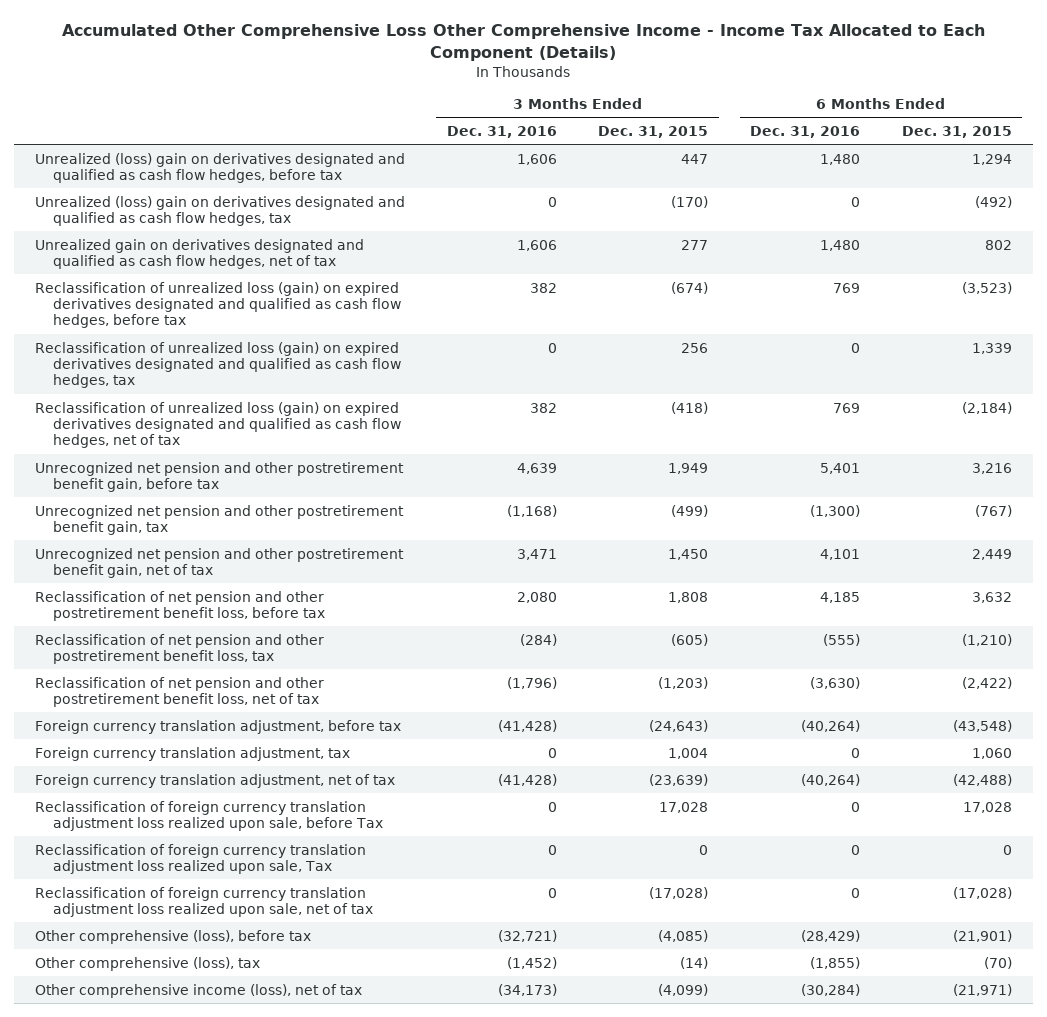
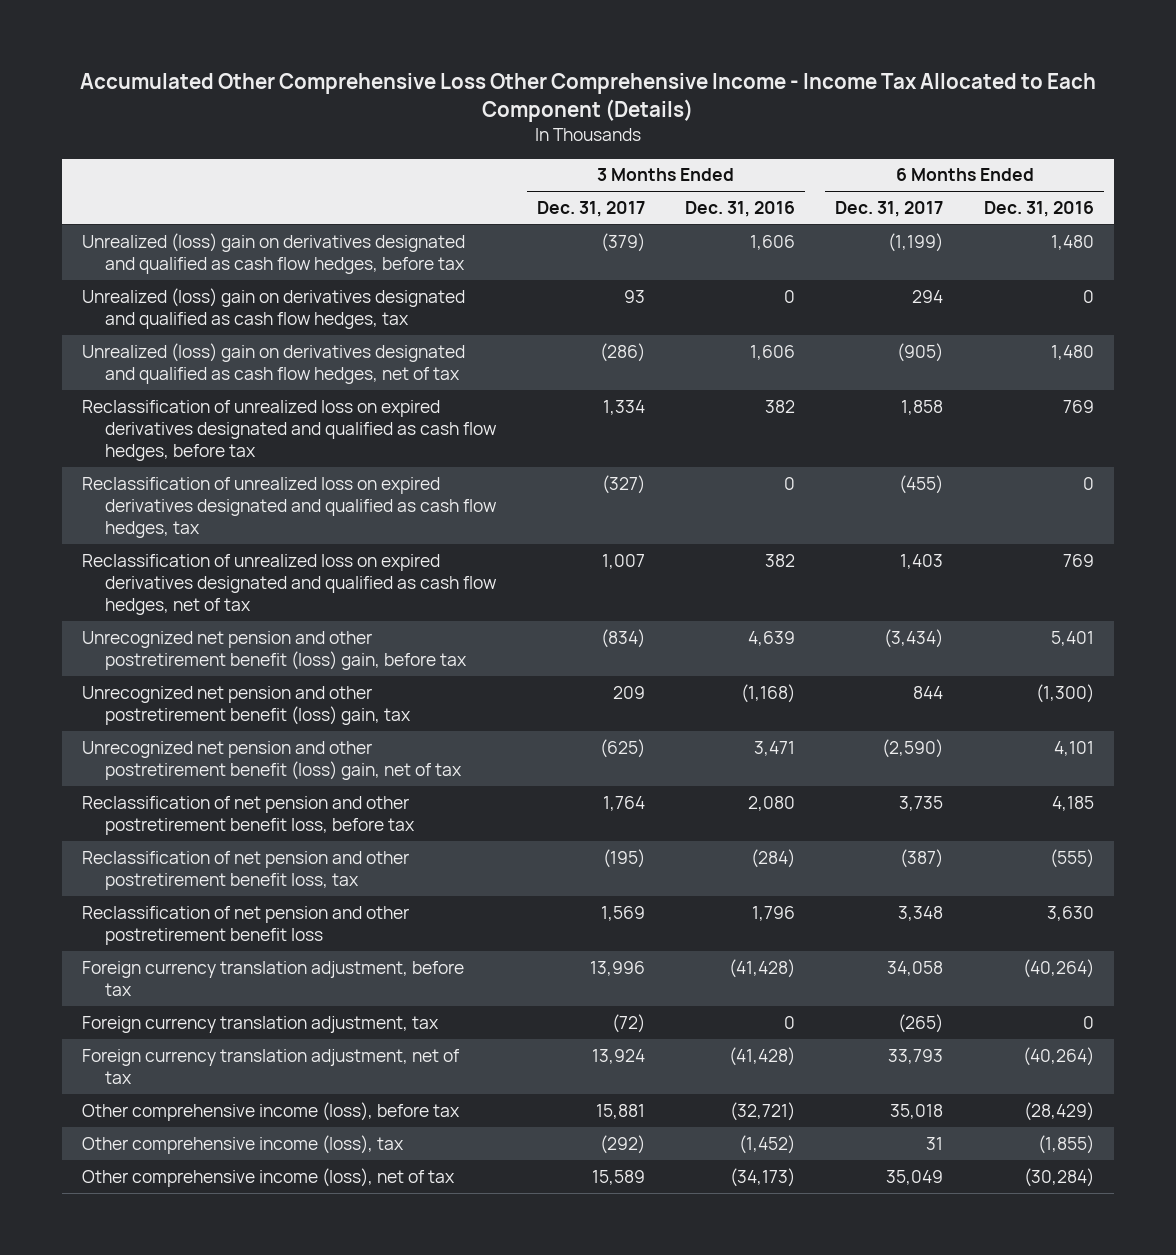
[598,126,709,139] Dec. 31, 2015 -> none
[901,126,1012,139] Dec. 31, 2015 -> none
none -> [536,200,645,217] Dec. 31, 2017
none -> [835,200,944,217] Dec. 31, 2017
[35,238,365,269] Unrealized gain on derivatives designated and qualified as cash flow hedges, net of tax -> [82,342,466,384] Unrealized (loss) gain on derivatives designated and qualified as cash flow hedges, net of tax
[35,281,402,329] Reclassification of unrealized loss (gain) on expired derivatives designated and qualified as cash flow hedges, before tax -> [82,399,498,461] Reclassification of unrealized loss on expired derivatives designated and qualified as cash flow hedges, before tax
[35,341,402,389] Reclassification of unrealized loss (gain) on expired derivatives designated and qualified as cash flow hedges, tax -> [82,476,498,538] Reclassification of unrealized loss on expired derivatives designated and qualified as cash flow hedges, tax
[35,401,402,449] Reclassification of unrealized loss (gain) on expired derivatives designated and qualified as cash flow hedges, net of tax -> [82,553,498,615] Reclassification of unrealized loss on expired derivatives designated and qualified as cash flow hedges, net of tax
[35,461,405,492] Unrecognized net pension and other postretirement benefit gain, before tax -> [82,630,468,670] Unrecognized net pension and other postretirement benefit (loss) gain, before tax
[35,504,405,535] Unrecognized net pension and other postretirement benefit gain, tax -> [82,685,412,725] Unrecognized net pension and other postretirement benefit (loss) gain, tax
[35,547,405,578] Unrecognized net pension and other postretirement benefit gain, net of tax -> [82,740,463,780] Unrecognized net pension and other postretirement benefit (loss) gain, net of tax
[35,676,325,707] Reclassification of net pension and other postretirement benefit loss, net of tax -> [82,905,410,945] Reclassification of net pension and other postretirement benefit loss
[506,676,557,689] (1,796) -> [752,905,796,921] 1,796
[810,676,861,689] (3,630) -> [1046,905,1094,921] 3,630
[35,800,384,831] Reclassification of foreign currency translation adjustment loss realized upon sale, before Tax -> none
[35,843,367,874] Reclassification of foreign currency translation adjustment loss realized upon sale, Tax -> none
[35,886,374,917] Reclassification of foreign currency translation adjustment loss realized upon sale, net of tax -> none
[35,929,312,944] Other comprehensive (loss), before tax -> [82,1101,461,1121] Other comprehensive income (loss), before tax
[35,956,261,971] Other comprehensive (loss), tax -> [82,1134,405,1154] Other comprehensive income (loss), tax

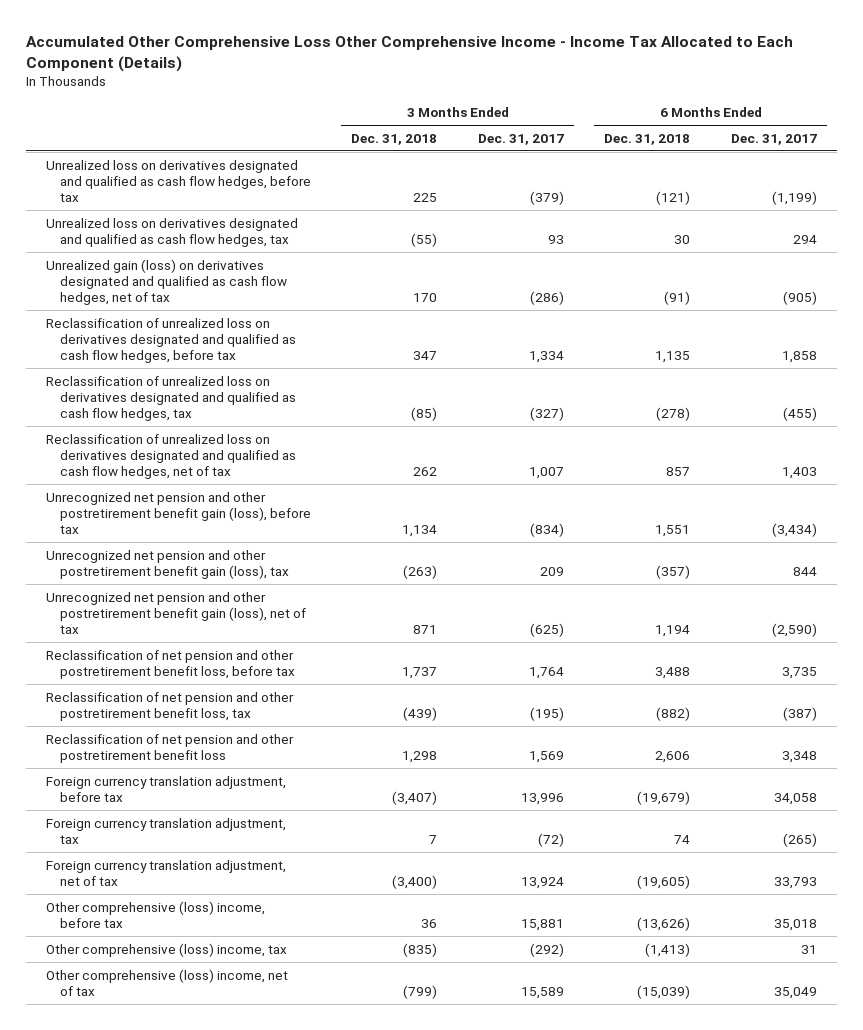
[685,200,796,217] Dec. 31, 2016 -> none
[983,200,1094,217] Dec. 31, 2016 -> none
none -> [351,133,438,145] Dec. 31, 2018
none -> [604,133,691,145] Dec. 31, 2018
[82,232,466,274] Unrealized (loss) gain on derivatives designated and qualified as cash flow hedges, before tax -> [45,159,311,203] Unrealized loss on derivatives designated and qualified as cash flow hedges, before tax
[82,287,466,329] Unrealized (loss) gain on derivatives designated and qualified as cash flow hedges, tax -> [45,217,298,247] Unrealized loss on derivatives designated and qualified as cash flow hedges, tax
[82,342,466,384] Unrealized (loss) gain on derivatives designated and qualified as cash flow hedges, net of tax -> [45,258,287,306] Unrealized gain (loss) on derivatives designated and qualified as cash flow hedges, net of tax
[82,399,498,461] Reclassification of unrealized loss on expired derivatives designated and qualified as cash flow hedges, before tax -> [45,317,296,364] Reclassification of unrealized loss on derivatives designated and qualified as cash flow hedges, before tax
[82,476,498,538] Reclassification of unrealized loss on expired derivatives designated and qualified as cash flow hedges, tax -> [45,375,296,422] Reclassification of unrealized loss on derivatives designated and qualified as cash flow hedges, tax
[82,553,498,615] Reclassification of unrealized loss on expired derivatives designated and qualified as cash flow hedges, net of tax -> [45,433,296,480] Reclassification of unrealized loss on derivatives designated and qualified as cash flow hedges, net of tax
[82,630,468,670] Unrecognized net pension and other postretirement benefit (loss) gain, before tax -> [45,491,311,535] Unrecognized net pension and other postretirement benefit gain (loss), before tax
[82,685,412,725] Unrecognized net pension and other postretirement benefit (loss) gain, tax -> [45,549,289,579] Unrecognized net pension and other postretirement benefit gain (loss), tax
[82,740,463,780] Unrecognized net pension and other postretirement benefit (loss) gain, net of tax -> [45,591,306,635] Unrecognized net pension and other postretirement benefit gain (loss), net of tax
[82,1101,461,1121] Other comprehensive income (loss), before tax -> [45,900,265,928] Other comprehensive (loss) income, before tax
[82,1134,405,1154] Other comprehensive income (loss), tax -> [45,942,287,957] Other comprehensive (loss) income, tax
[82,1167,456,1187] Other comprehensive income (loss), net of tax -> [45,968,288,996] Other comprehensive (loss) income, net of tax

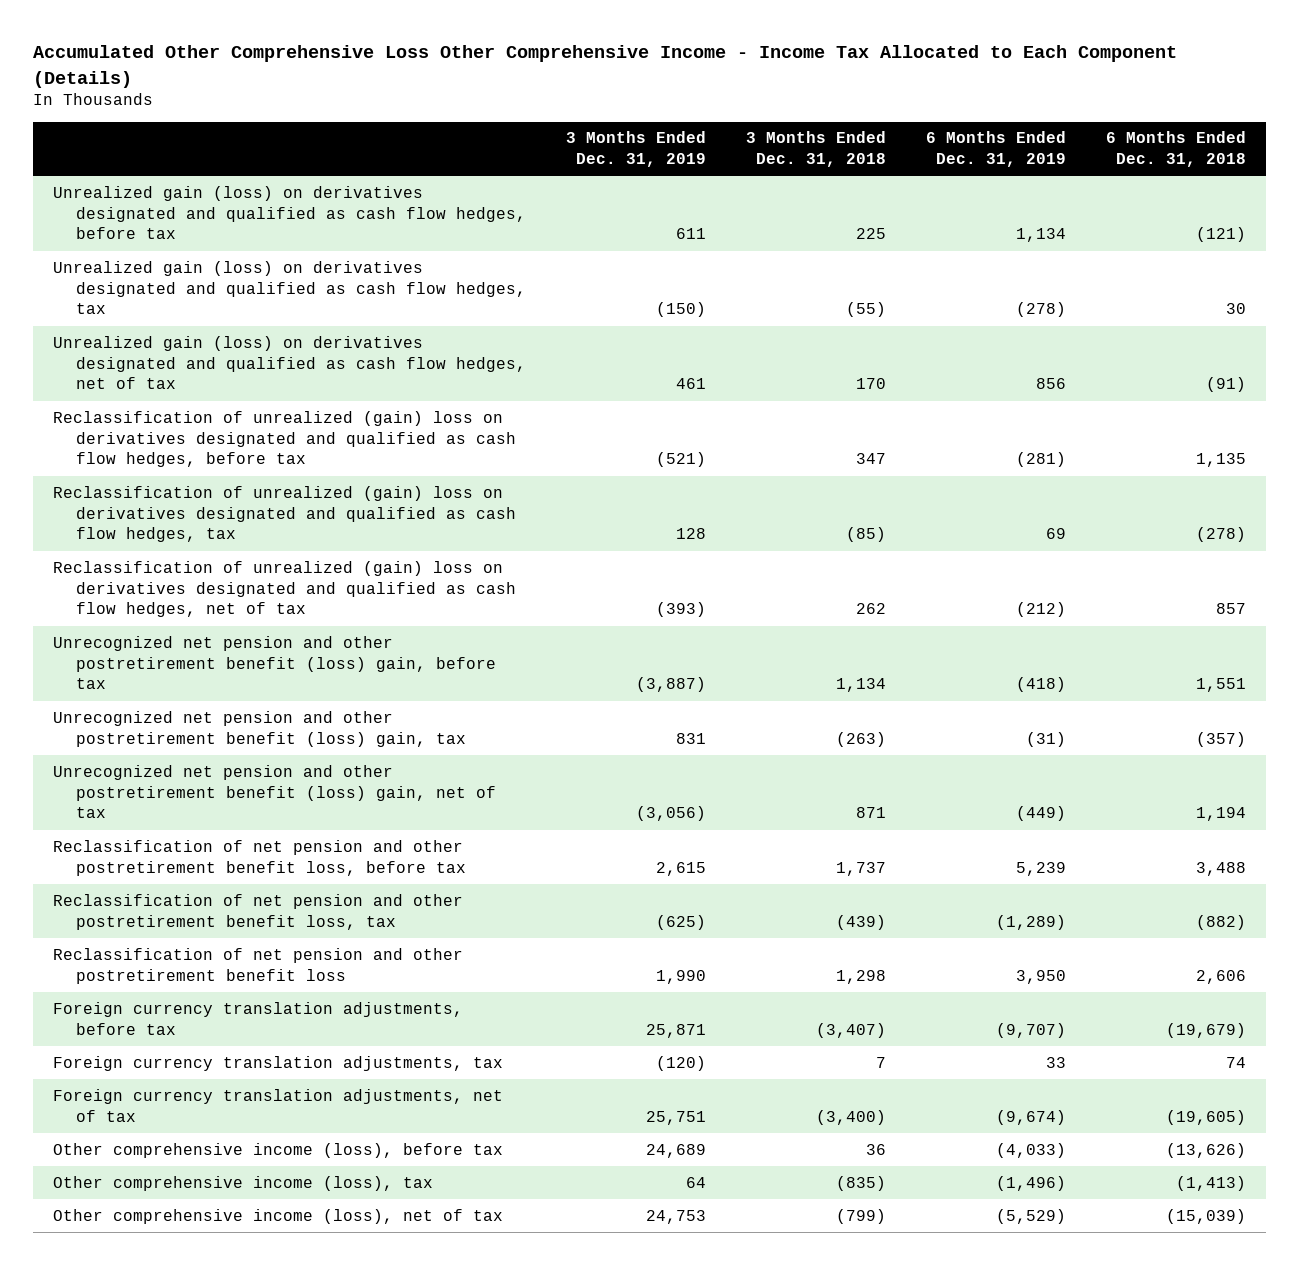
[477,133,564,145] Dec. 31, 2017 -> none
[730,133,817,145] Dec. 31, 2017 -> none
none -> [565,131,706,168] 3 Months Ended Dec. 31, 2019
none -> [925,131,1066,168] 6 Months Ended Dec. 31, 2019
[45,159,311,203] Unrealized loss on derivatives designated and qualified as cash flow hedges, before tax -> [53,185,526,240] Unrealized gain (loss) on derivatives designated and qualified as cash flow hedges, before tax
[45,217,298,247] Unrealized loss on derivatives designated and qualified as cash flow hedges, tax -> [53,260,526,315] Unrealized gain (loss) on derivatives designated and qualified as cash flow hedges, tax
[45,317,296,364] Reclassification of unrealized loss on derivatives designated and qualified as cash flow hedges, before tax -> [53,410,516,468] Reclassification of unrealized (gain) loss on derivatives designated and qualified as cash flow hedges, before tax
[45,375,296,422] Reclassification of unrealized loss on derivatives designated and qualified as cash flow hedges, tax -> [53,485,516,543] Reclassification of unrealized (gain) loss on derivatives designated and qualified as cash flow hedges, tax
[45,433,296,480] Reclassification of unrealized loss on derivatives designated and qualified as cash flow hedges, net of tax -> [53,560,516,618] Reclassification of unrealized (gain) loss on derivatives designated and qualified as cash flow hedges, net of tax
[45,491,311,535] Unrecognized net pension and other postretirement benefit gain (loss), before tax -> [53,635,496,690] Unrecognized net pension and other postretirement benefit (loss) gain, before tax
[45,549,289,579] Unrecognized net pension and other postretirement benefit gain (loss), tax -> [53,710,466,747] Unrecognized net pension and other postretirement benefit (loss) gain, tax
[45,591,306,635] Unrecognized net pension and other postretirement benefit gain (loss), net of tax -> [53,764,496,819] Unrecognized net pension and other postretirement benefit (loss) gain, net of tax
[45,775,286,802] Foreign currency translation adjustment, before tax -> [53,1001,464,1035] Foreign currency translation adjustments, before tax
[45,817,286,844] Foreign currency translation adjustment, tax -> [53,1055,504,1071] Foreign currency translation adjustments, tax
[45,859,286,886] Foreign currency translation adjustment, net of tax -> [53,1088,504,1122] Foreign currency translation adjustments, net of tax
[45,900,265,928] Other comprehensive (loss) income, before tax -> [53,1142,504,1158] Other comprehensive income (loss), before tax
[45,942,287,957] Other comprehensive (loss) income, tax -> [53,1175,434,1191] Other comprehensive income (loss), tax
[45,968,288,996] Other comprehensive (loss) income, net of tax -> [53,1208,504,1224] Other comprehensive income (loss), net of tax

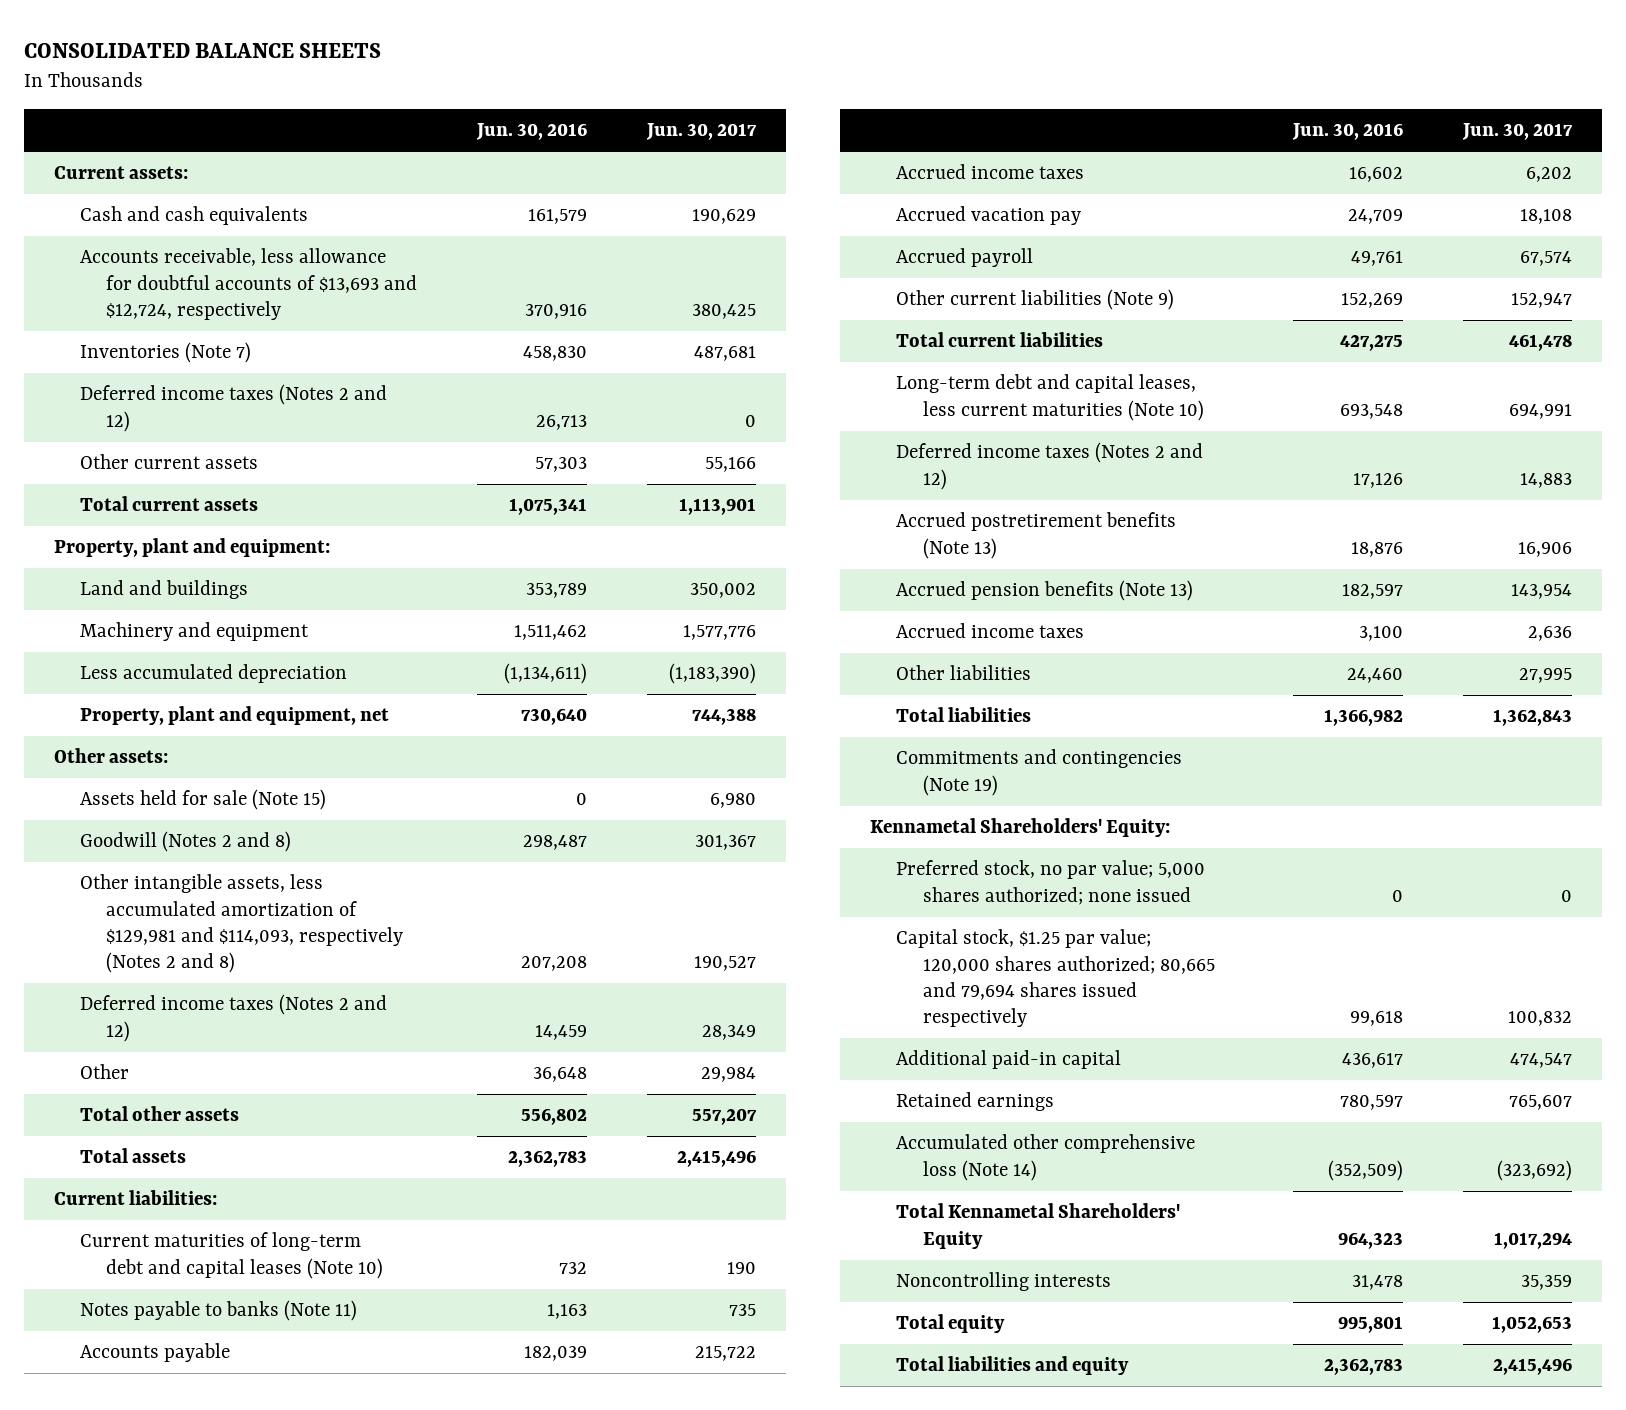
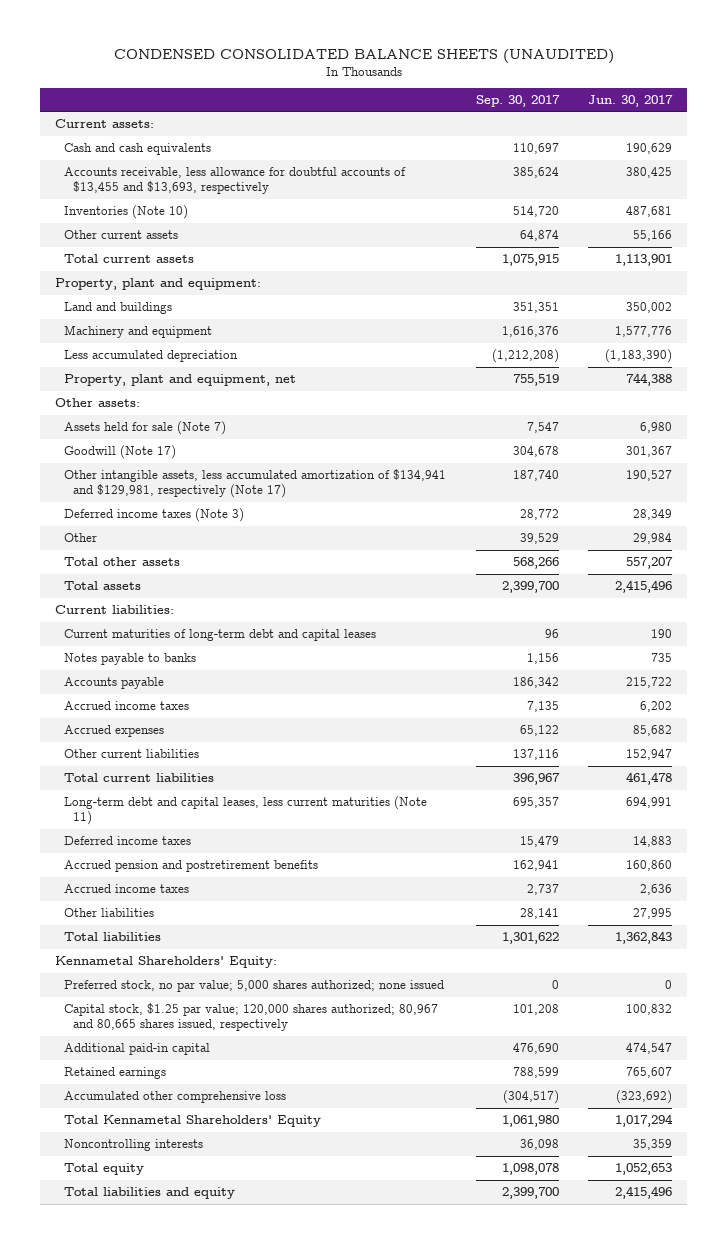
[23,42,381,58] CONSOLIDATED BALANCE SHEETS -> [113,49,614,65] CONDENSED CONSOLIDATED BALANCE SHEETS (UNAUDITED)
[476,123,588,141] Jun. 30, 2016 -> none
none -> [475,94,560,107] Sep. 30, 2017
[80,384,388,432] Deferred income taxes (Notes 2 and 12) -> none
[80,248,418,320] Accounts receivable, less allowance for doubtful accounts of $13,693 and $12,724, respectively -> [63,166,406,195] Accounts receivable, less allowance for doubtful accounts of $13,455 and $13,693, respectively
[80,342,252,364] Inventories (Note 7) -> [63,204,188,219] Inventories (Note 10)
[80,789,327,811] Assets held for sale (Note 15) -> [63,420,226,435] Assets held for sale (Note 7)
[80,831,292,853] Goodwill (Notes 2 and 8) -> [63,444,176,459] Goodwill (Note 17)
[80,874,404,973] Other intangible assets, less accumulated amortization of $129,981 and $114,093, respectively (Notes 2 and 8) -> [63,468,446,499] Other intangible assets, less accumulated amortization of $134,941 and $129,981, respectively (Note 17)
[80,994,388,1042] Deferred income taxes (Notes 2 and 12) -> [63,507,244,522] Deferred income taxes (Note 3)
[80,1232,384,1279] Current maturities of long-term debt and capital leases (Note 10) -> [63,628,376,641] Current maturities of long-term debt and capital leases
[80,1300,358,1322] Notes payable to banks (Note 11) -> [63,652,196,665] Notes payable to banks
[896,206,1082,226] Accrued vacation pay -> none
[896,248,1034,268] Accrued payroll -> none
none -> [63,724,164,737] Accrued expenses
[896,289,1175,311] Other current liabilities (Note 9) -> [63,748,199,758] Other current liabilities
[896,512,1177,559] Accrued postretirement benefits (Note 13) -> none
[896,580,1194,602] Accrued pension benefits (Note 13) -> none
[896,374,1204,421] Long-term debt and capital leases, less current maturities (Note 10) -> [63,795,427,826] Long-term debt and capital leases, less current maturities (Note 11)
[896,442,1204,490] Deferred income taxes (Notes 2 and 12) -> [63,835,191,845] Deferred income taxes
none -> [63,859,318,872] Accrued pension and postretirement benefits
[896,749,1183,796] Commitments and contingencies (Note 19) -> none
[896,929,1215,1027] Capital stock, $1.25 par value; 120,000 shares authorized; 80,665 and 79,694 shares issued respectively -> [63,1002,438,1032] Capital stock, $1.25 par value; 120,000 shares authorized; 80,967 and 80,665 shares issued, respectively
[896,1134,1196,1181] Accumulated other comprehensive loss (Note 14) -> [63,1090,286,1103] Accumulated other comprehensive loss

